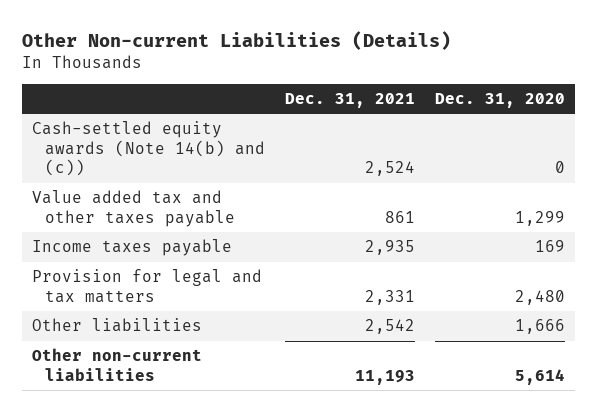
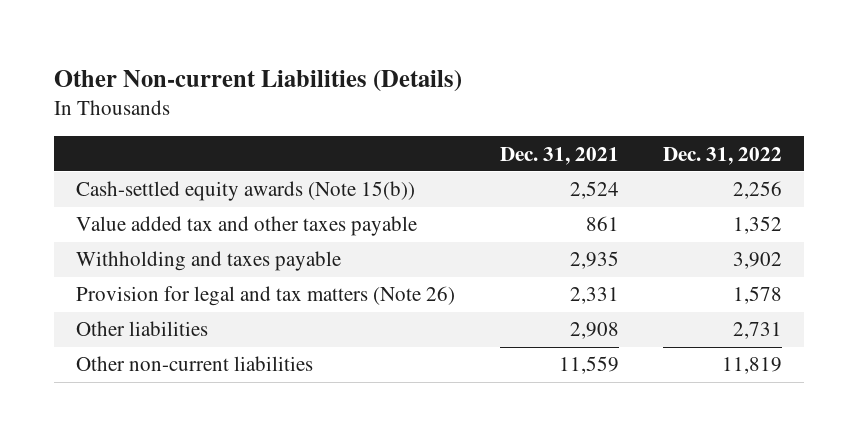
[434,92,565,108] Dec. 31, 2020 -> none
none -> [663,146,783,165] Dec. 31, 2022
[32,121,266,177] Cash-settled equity awards (Note 14(b) and (c)) -> [76,181,416,202] Cash-settled equity awards (Note 15(b))
[32,239,233,257] Income taxes payable -> [76,251,342,272] Withholding and taxes payable
[32,269,263,303] Provision for legal and tax matters -> [76,286,456,307] Provision for legal and tax matters (Note 26)
[365,319,416,335] 2,542 -> [569,322,619,340] 2,908
[355,369,416,385] 11,193 -> [558,356,619,375] 11,559

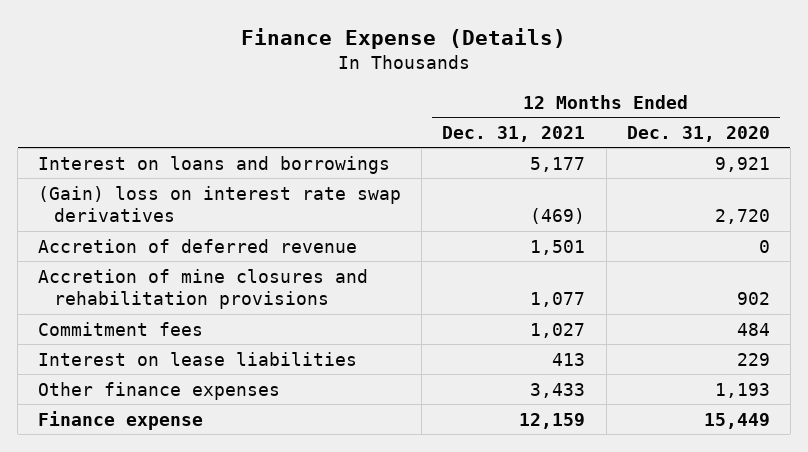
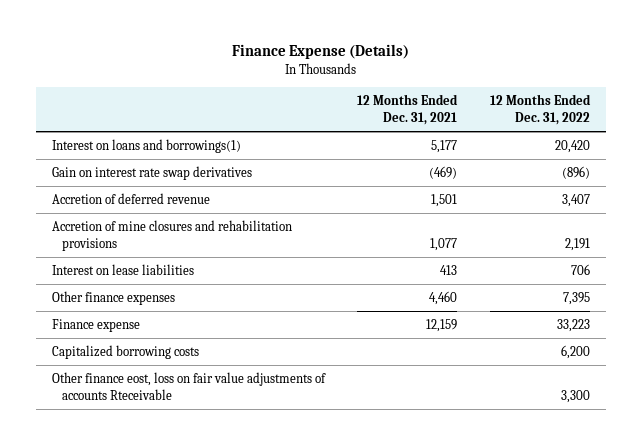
[626,125,770,142] Dec. 31, 2020 -> none
none -> [489,94,591,126] 12 Months Ended Dec. 31, 2022
[38,155,391,174] Interest on loans and borrowings -> [51,139,241,154] Interest on loans and borrowings(1)
[38,185,402,223] (Gain) loss on interest rate swap derivatives -> [51,166,252,181] Gain on interest rate swap derivatives
[38,321,204,336] Commitment fees -> none
[530,382,586,398] 3,433 -> [429,291,458,306] 4,460
none -> [51,345,199,360] Capitalized borrowing costs
none -> [51,372,326,400] Other finance eost, loss on fair value adjustments of accounts Rteceivable

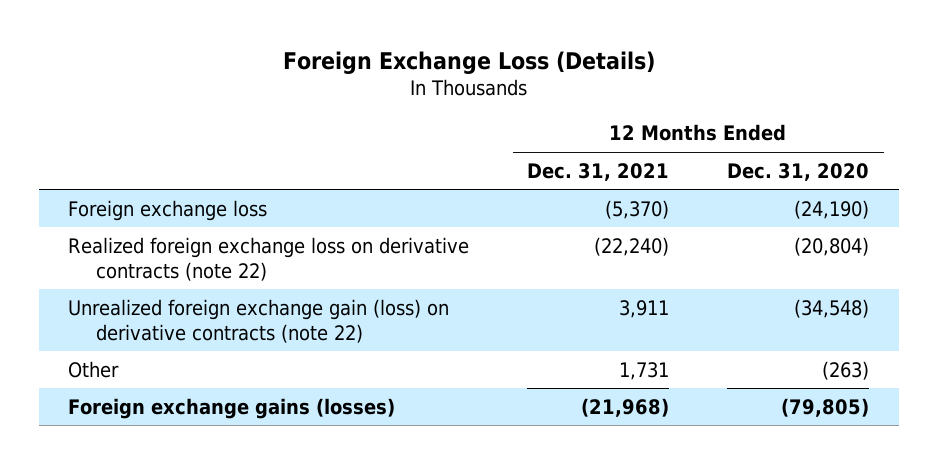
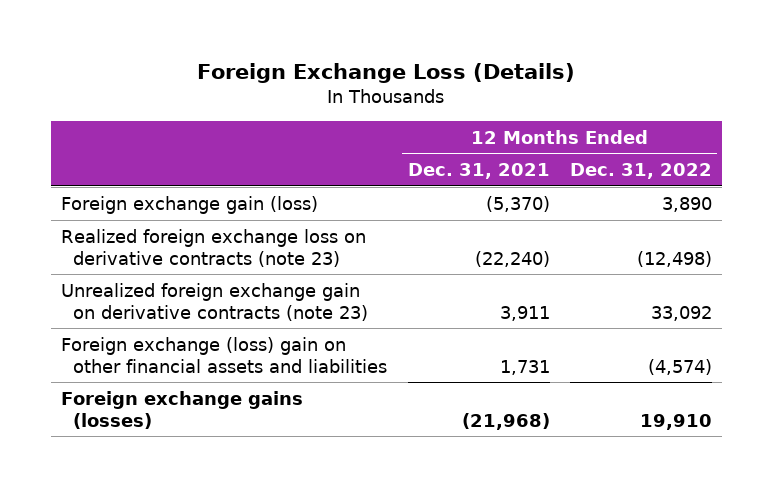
[727,162,870,181] Dec. 31, 2020 -> none
none -> [569,163,712,180] Dec. 31, 2022
[67,199,267,221] Foreign exchange loss -> [60,195,318,214] Foreign exchange gain (loss)
[67,236,469,281] Realized foreign exchange loss on derivative contracts (note 22) -> [60,228,366,267] Realized foreign exchange loss on derivative contracts (note 23)
[67,298,449,343] Unrealized foreign exchange gain (loss) on derivative contracts (note 22) -> [60,282,369,321] Unrealized foreign exchange gain on derivative contracts (note 23)
[67,360,119,378] Other -> [60,336,388,373] Foreign exchange (loss) gain on other financial assets and liabilities

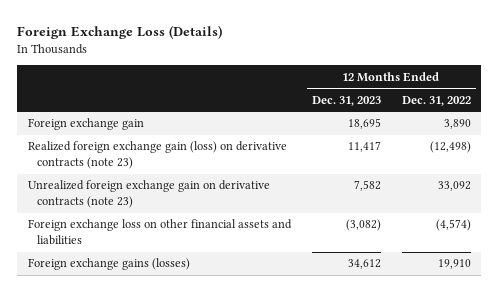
[407,163,550,180] Dec. 31, 2021 -> none
none -> [311,95,381,106] Dec. 31, 2023
[60,195,318,214] Foreign exchange gain (loss) -> [27,118,144,131] Foreign exchange gain
[60,228,366,267] Realized foreign exchange loss on derivative contracts (note 23) -> [27,141,287,170] Realized foreign exchange gain (loss) on derivative contracts (note 23)
[60,336,388,373] Foreign exchange (loss) gain on other financial assets and liabilities -> [27,219,292,246] Foreign exchange loss on other financial assets and liabilities

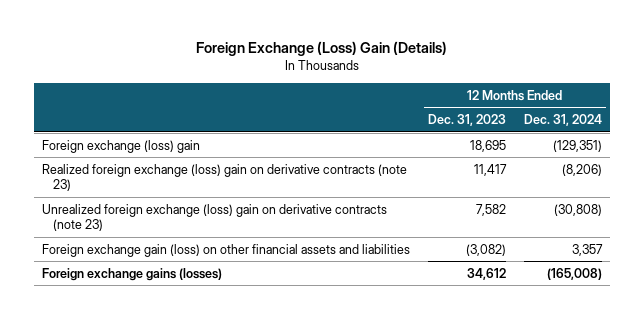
[17,25,223,40] Foreign Exchange Loss (Details) -> [195,41,447,57] Foreign Exchange (Loss) Gain (Details)
[401,95,471,106] Dec. 31, 2022 -> none
none -> [523,114,602,127] Dec. 31, 2024
[27,118,144,131] Foreign exchange gain -> [42,139,201,153] Foreign exchange (loss) gain
[27,141,287,170] Realized foreign exchange gain (loss) on derivative contracts (note 23) -> [42,163,408,191] Realized foreign exchange (loss) gain on derivative contracts (note 23)
[27,180,270,209] Unrealized foreign exchange gain on derivative contracts (note 23) -> [42,203,388,231] Unrealized foreign exchange (loss) gain on derivative contracts (note 23)
[27,219,292,246] Foreign exchange loss on other financial assets and liabilities -> [42,243,411,257] Foreign exchange gain (loss) on other financial assets and liabilities

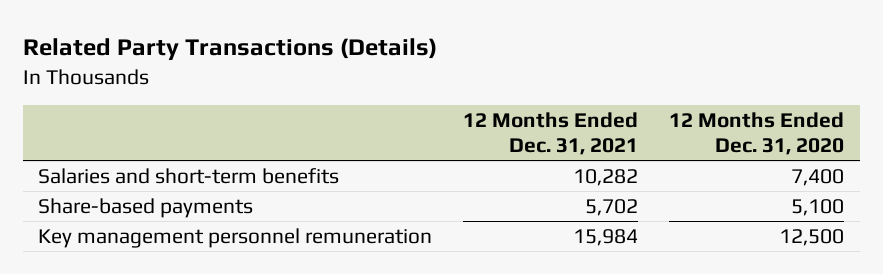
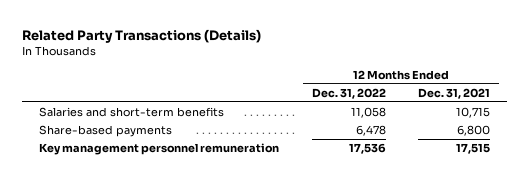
[669,111,845,155] 12 Months Ended Dec. 31, 2020 -> none
none -> [311,87,386,99] Dec. 31, 2022
[573,169,639,187] 10,282 -> [456,107,491,119] 10,715
[585,199,639,217] 5,702 -> [457,125,491,137] 6,800
[573,229,639,247] 15,984 -> [456,143,491,155] 17,515

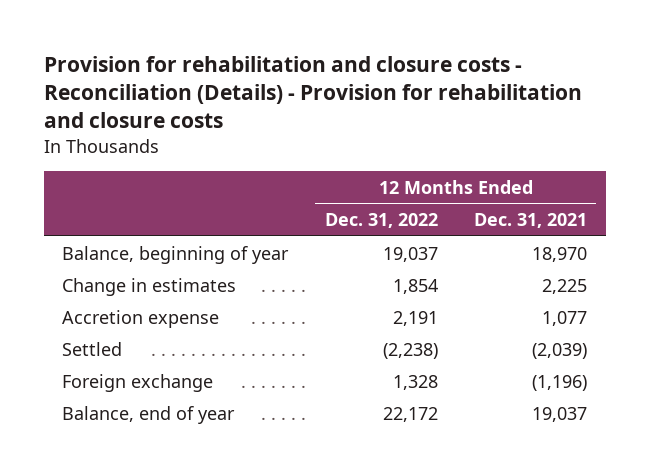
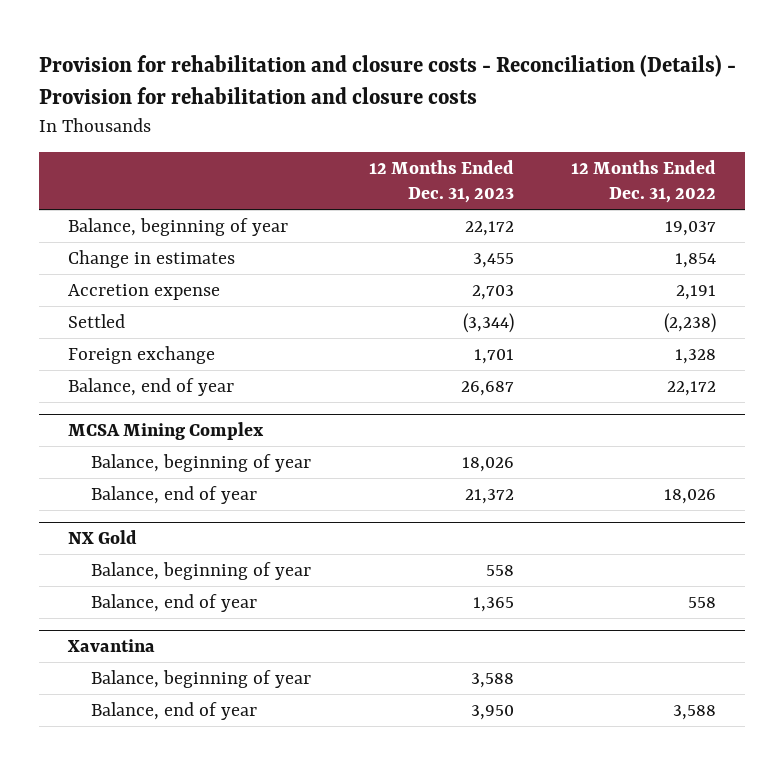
[474,213,588,229] Dec. 31, 2021 -> none
none -> [368,160,514,204] 12 Months Ended Dec. 31, 2023
none -> [68,422,265,441] MCSA Mining Complex
none -> [91,453,312,472] Balance, beginning of year
none -> [91,485,258,504] Balance, end of year
none -> [68,530,138,545] NX Gold
none -> [91,561,312,580] Balance, beginning of year
none -> [91,593,258,612] Balance, end of year
none -> [67,639,156,653] Xavantina
none -> [91,669,312,688] Balance, beginning of year
none -> [91,701,258,720] Balance, end of year

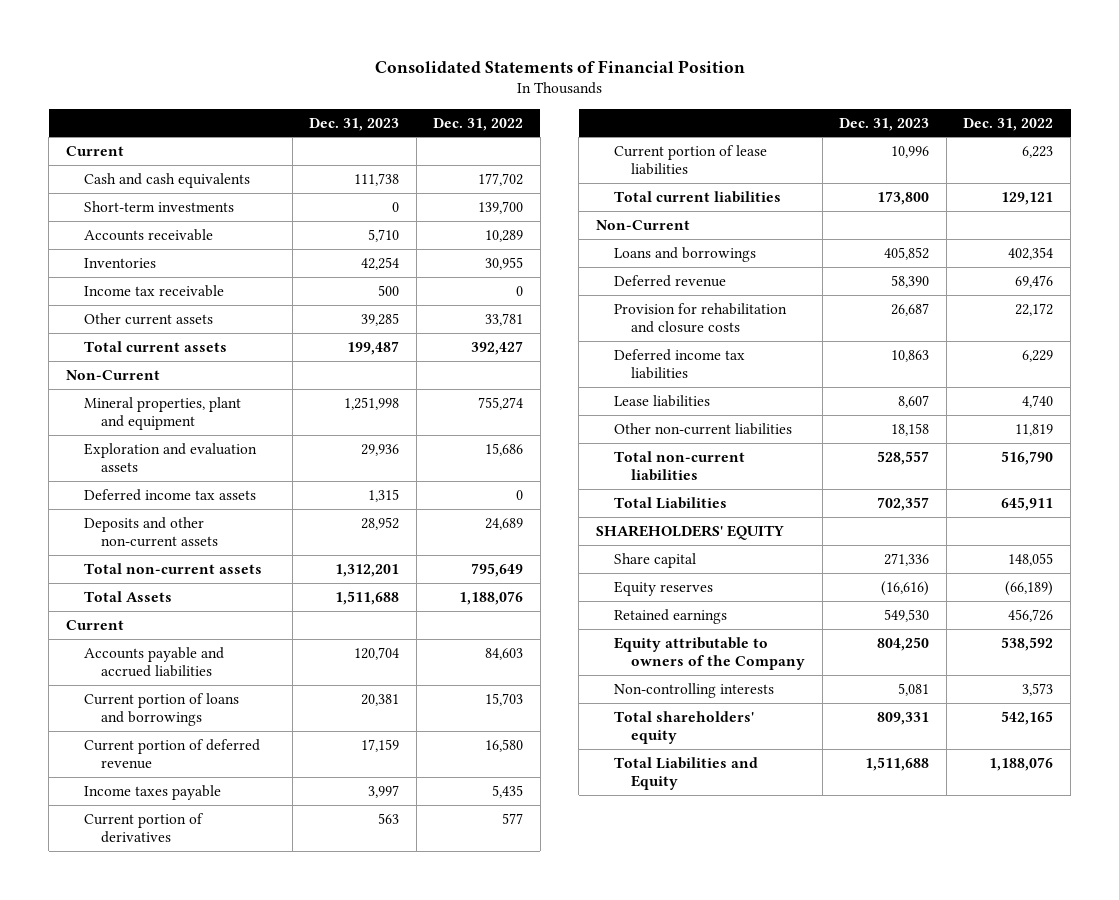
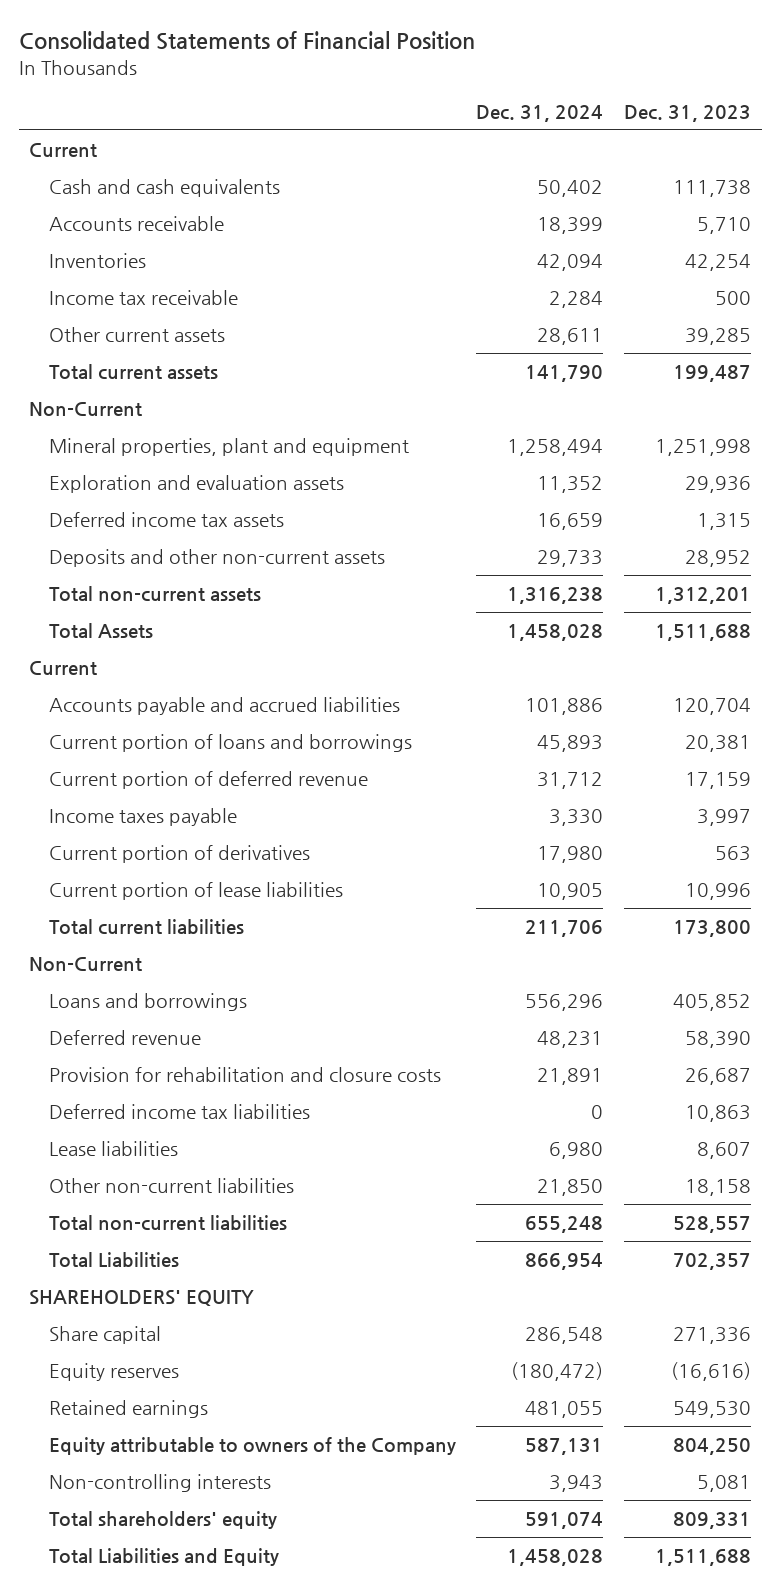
[433,117,524,131] Dec. 31, 2022 -> none
none -> [476,105,604,123] Dec. 31, 2024
[83,200,234,212] Short-term investments -> none

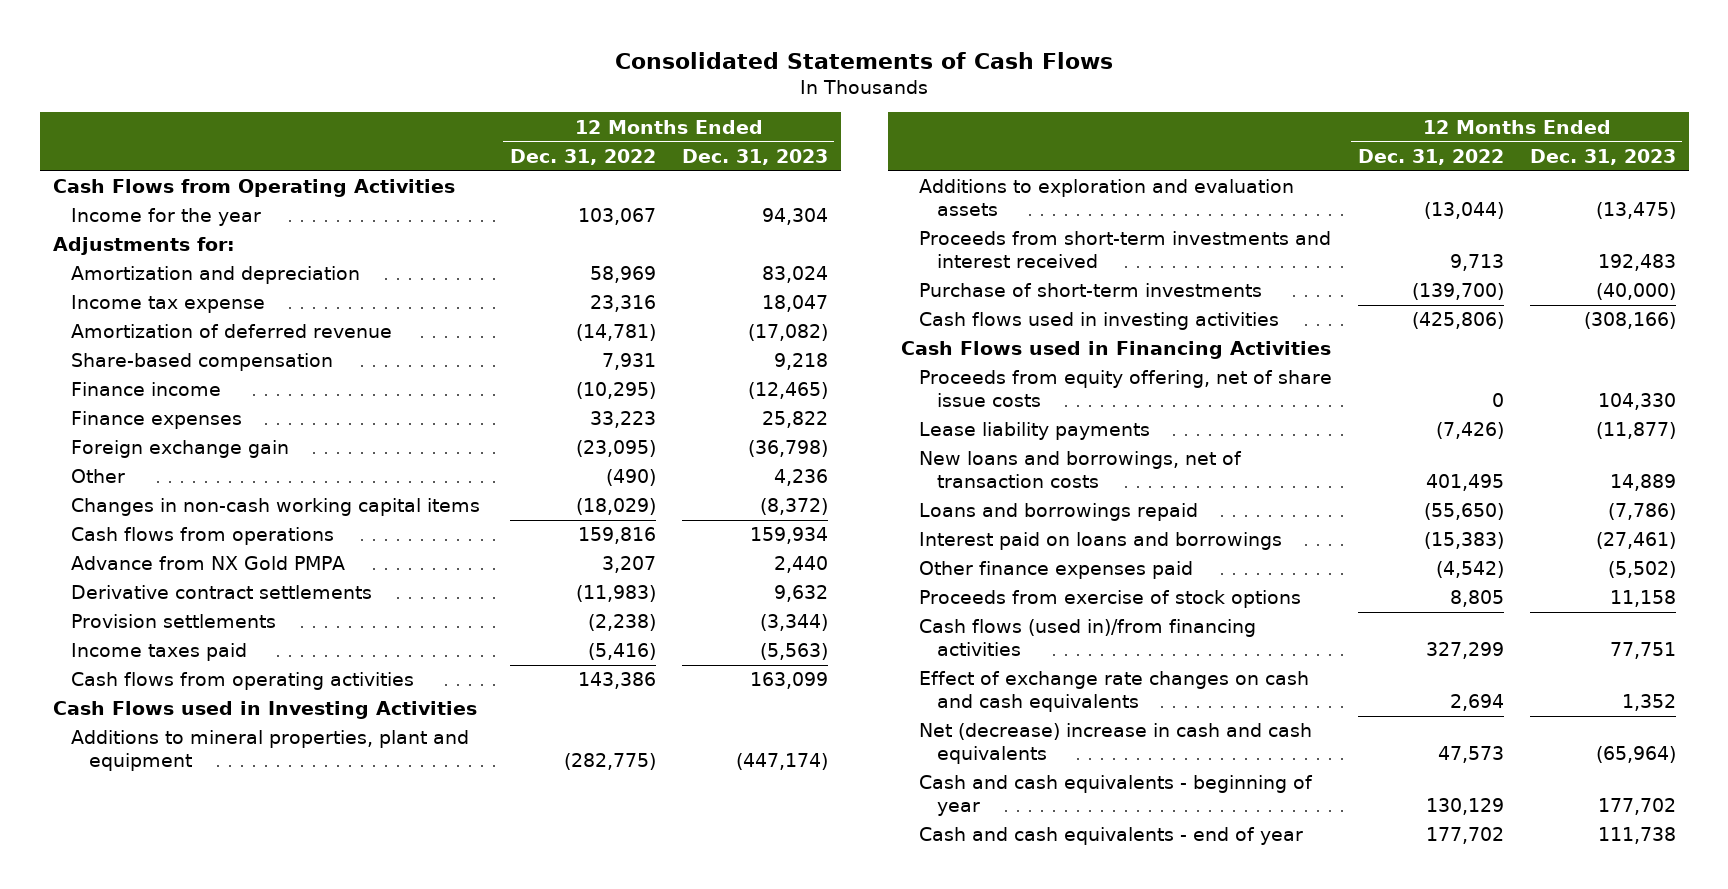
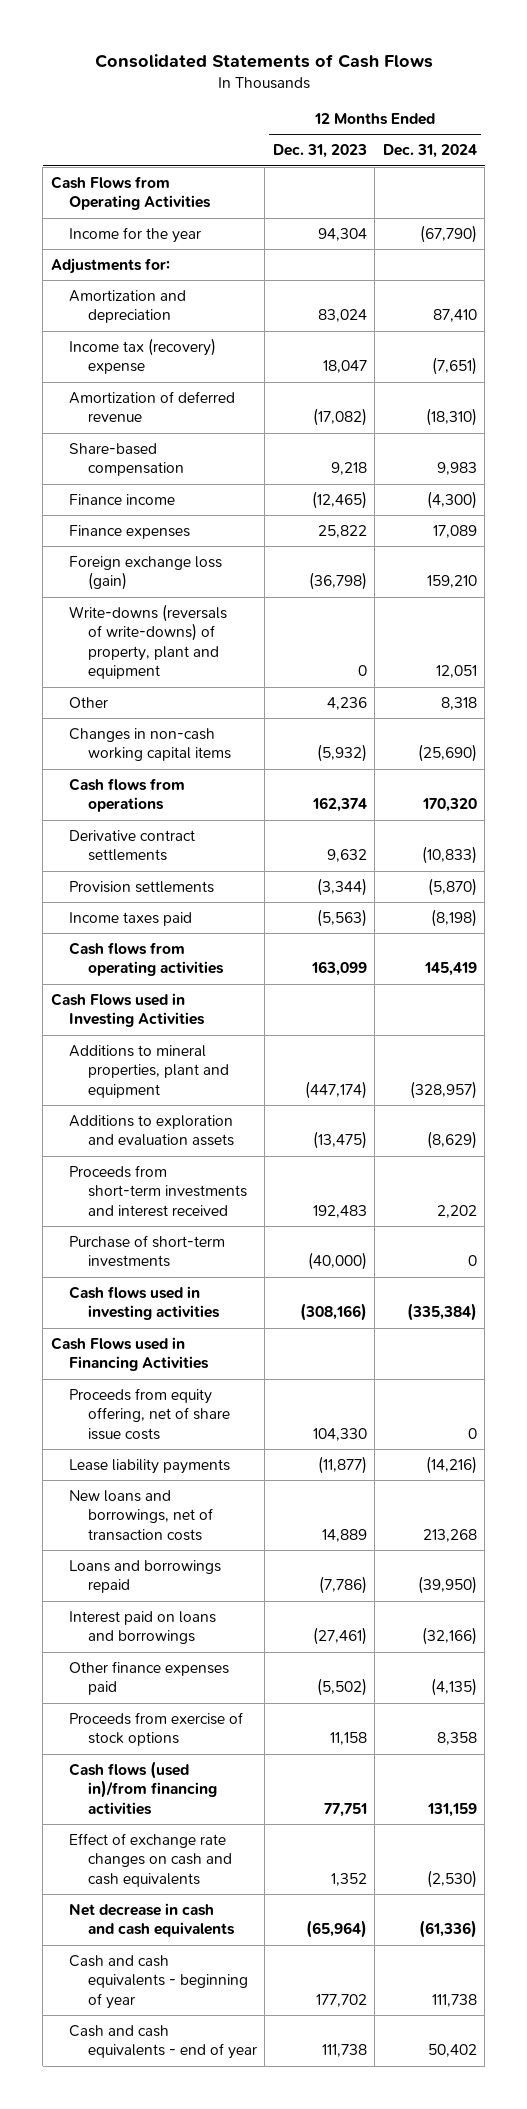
[509,149,656,166] Dec. 31, 2022 -> none
none -> [382,144,477,159] Dec. 31, 2024
[70,295,265,314] Income tax expense -> [69,337,217,375] Income tax (recovery) expense
[70,440,289,459] Foreign exchange gain -> [69,555,223,591] Foreign exchange loss (gain)
none -> [69,603,228,680] Write-downs (reversals of write-downs) of property, plant and equipment
[70,556,345,571] Advance from NX Gold PMPA -> none
[759,498,828,516] (8,372) -> [316,744,367,763] (5,932)
[749,527,828,545] 159,934 -> [311,797,367,813] 162,374
[918,723,1312,765] Net (decrease) increase in cash and cash equivalents -> [69,1902,235,1938] Net decrease in cash and cash equivalents

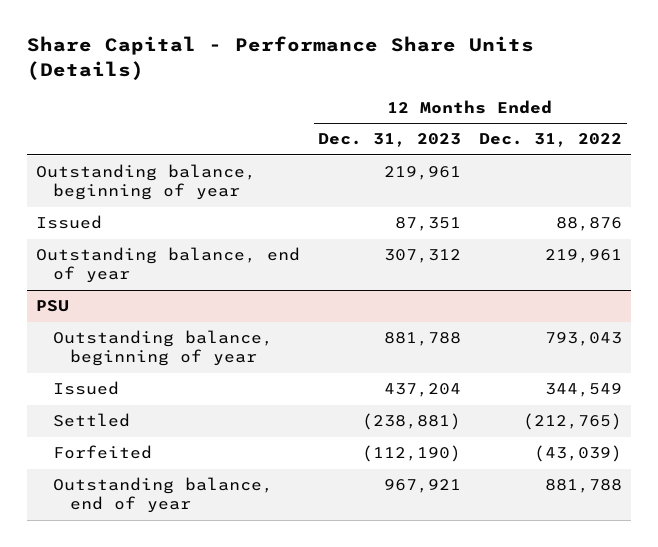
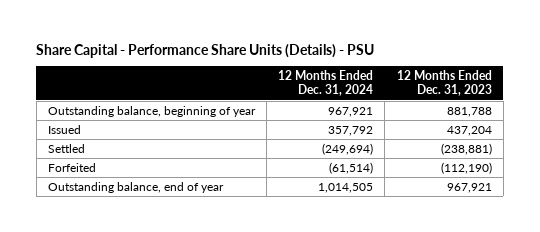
[27,36,535,80] Share Capital - Performance Share Units (Details) -> [36,43,375,58] Share Capital - Performance Share Units (Details) - PSU
[479,133,623,148] Dec. 31, 2022 -> none
none -> [278,70,374,97] 12 Months Ended Dec. 31, 2024
[36,164,257,201] Outstanding balance, beginning of year -> none
[36,215,103,230] Issued -> none
[36,247,301,284] Outstanding balance, end of year -> none
[36,300,70,313] PSU -> none

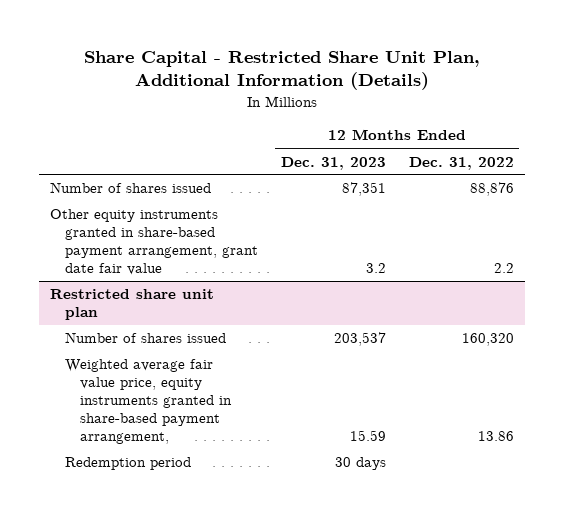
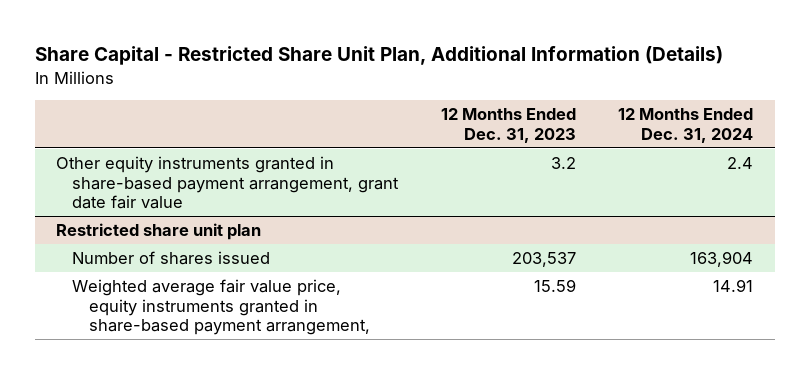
[408,156,514,170] Dec. 31, 2022 -> none
none -> [618,108,754,143] 12 Months Ended Dec. 31, 2024
[50,182,212,194] Number of shares issued -> none
[65,457,192,471] Redemption period -> none

